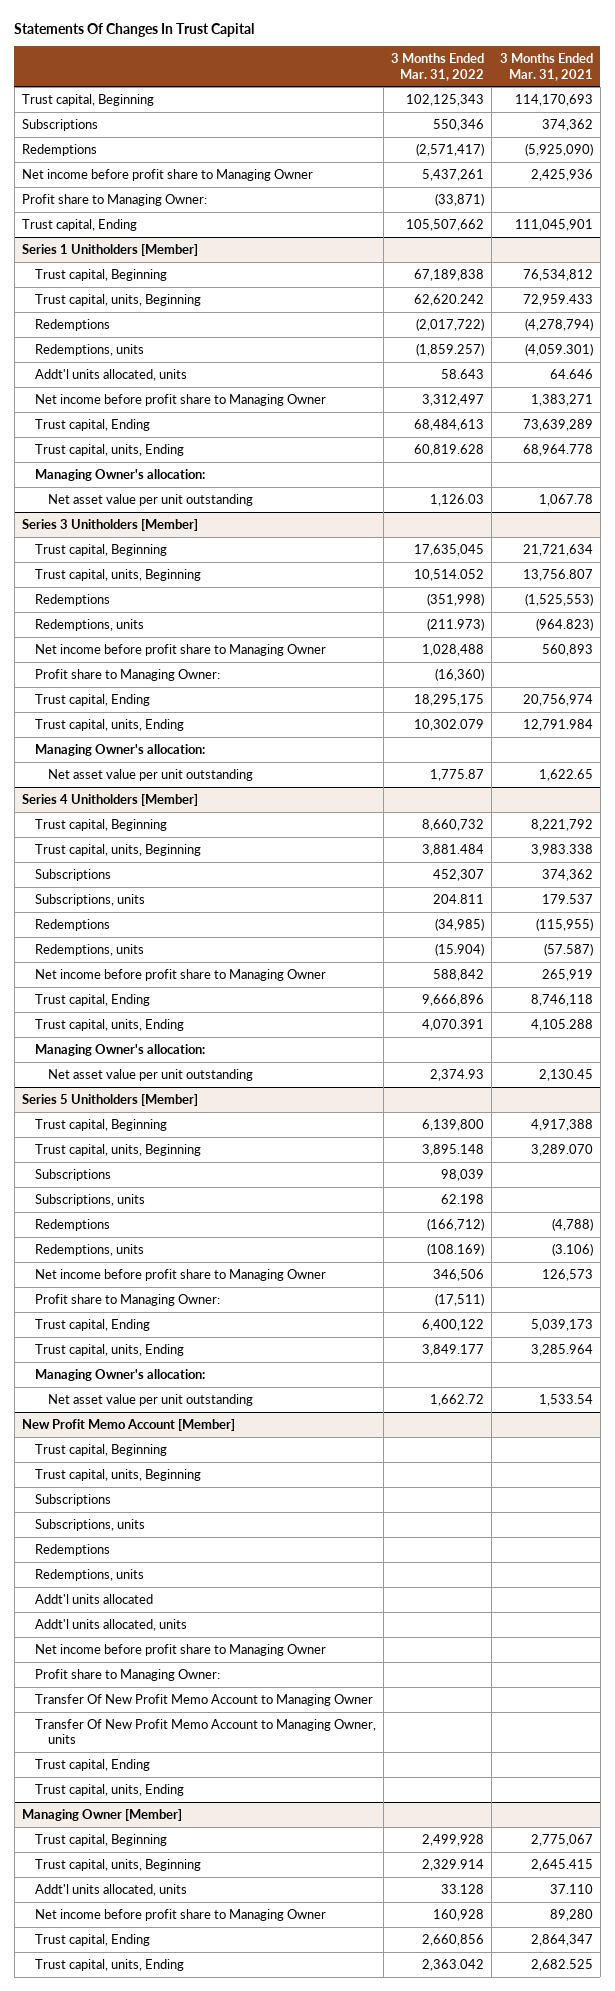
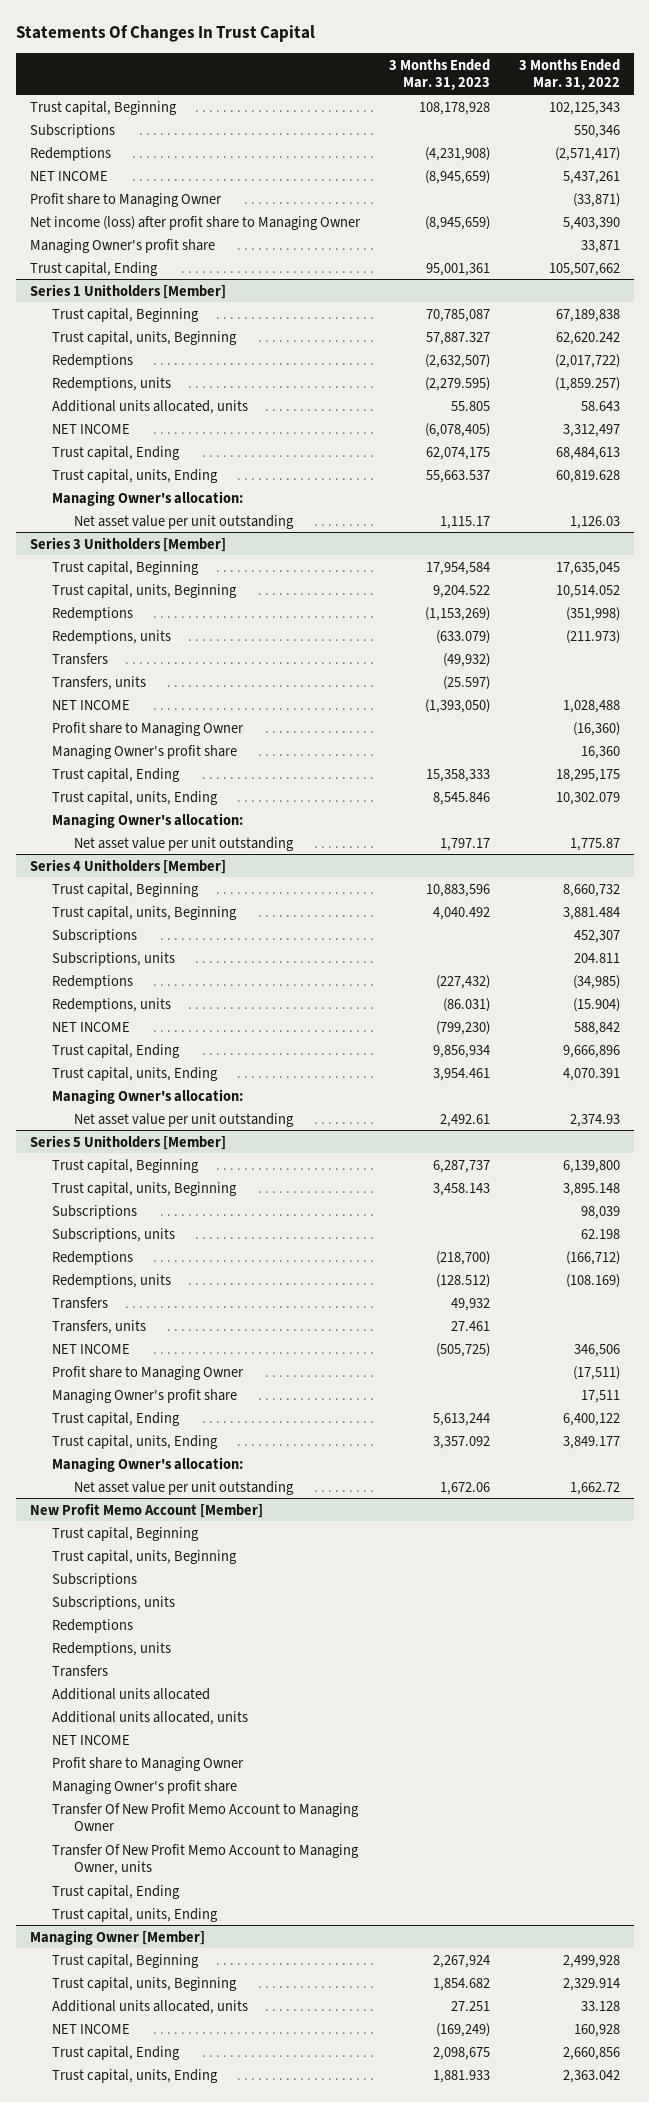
[499,52,593,81] 3 Months Ended Mar. 31, 2021 -> none
none -> [388,58,490,91] 3 Months Ended Mar. 31, 2023
[22,168,314,181] Net income before profit share to Managing Owner -> [29,170,108,181] NET INCOME
[22,193,208,206] Profit share to Managing Owner: -> [29,192,222,207] Profit share to Managing Owner
none -> [29,215,361,230] Net income (loss) after profit share to Managing Owner
none -> [29,238,215,253] Managing Owner's profit share
[34,368,187,381] Addt'l units allocated, units -> [51,399,248,414] Additional units allocated, units
[34,393,326,406] Net income before profit share to Managing Owner -> [51,423,130,434] NET INCOME
none -> [51,652,108,665] Transfers
none -> [51,675,146,690] Transfers, units
[34,643,326,656] Net income before profit share to Managing Owner -> [51,699,130,710] NET INCOME
[34,668,220,681] Profit share to Managing Owner: -> [51,721,244,736] Profit share to Managing Owner
none -> [51,744,237,759] Managing Owner's profit share
[34,968,326,981] Net income before profit share to Managing Owner -> [51,1021,130,1032] NET INCOME
none -> [51,1296,108,1309] Transfers
none -> [51,1319,146,1334] Transfers, units
[34,1268,326,1281] Net income before profit share to Managing Owner -> [51,1343,130,1354] NET INCOME
[34,1293,220,1306] Profit share to Managing Owner: -> [51,1365,244,1380] Profit share to Managing Owner
none -> [51,1388,237,1403] Managing Owner's profit share
none -> [51,1664,108,1677] Transfers
[34,1593,153,1604] Addt'l units allocated -> [51,1687,210,1700] Additional units allocated
[34,1618,187,1631] Addt'l units allocated, units -> [51,1710,248,1725] Additional units allocated, units
[34,1643,326,1656] Net income before profit share to Managing Owner -> [51,1734,130,1745] NET INCOME
[34,1668,220,1681] Profit share to Managing Owner: -> [51,1756,244,1771] Profit share to Managing Owner
none -> [51,1779,237,1794] Managing Owner's profit share
[34,1883,187,1896] Addt'l units allocated, units -> [51,1999,248,2014] Additional units allocated, units
[34,1908,326,1921] Net income before profit share to Managing Owner -> [51,2023,130,2034] NET INCOME

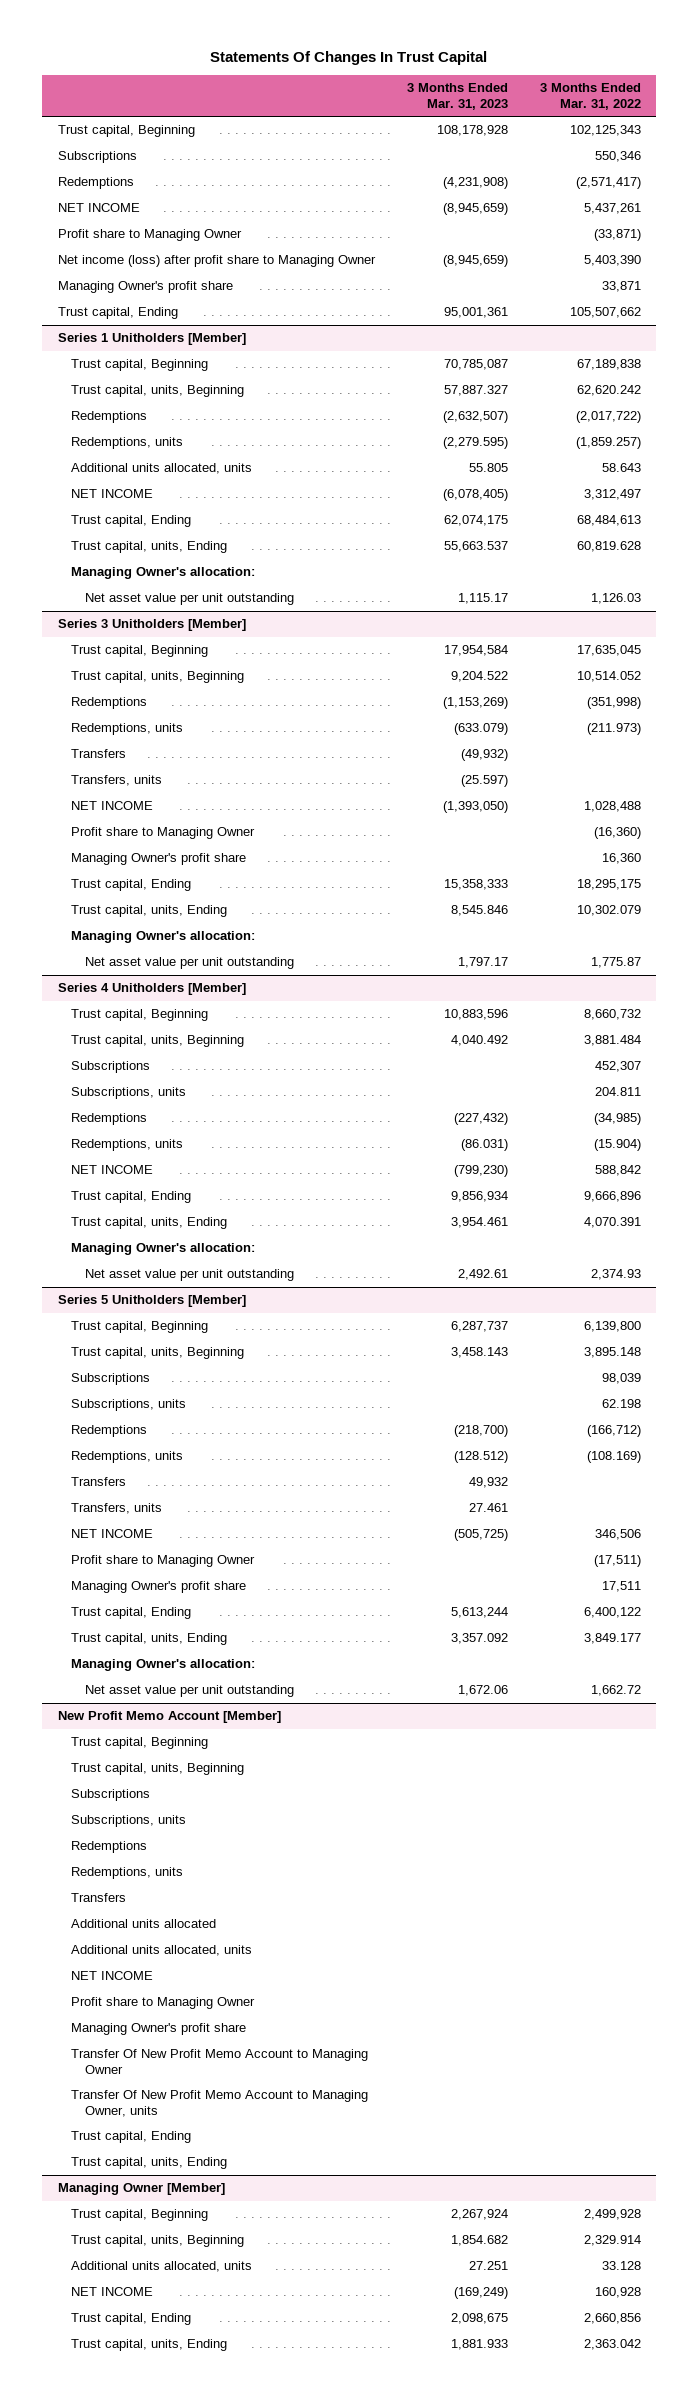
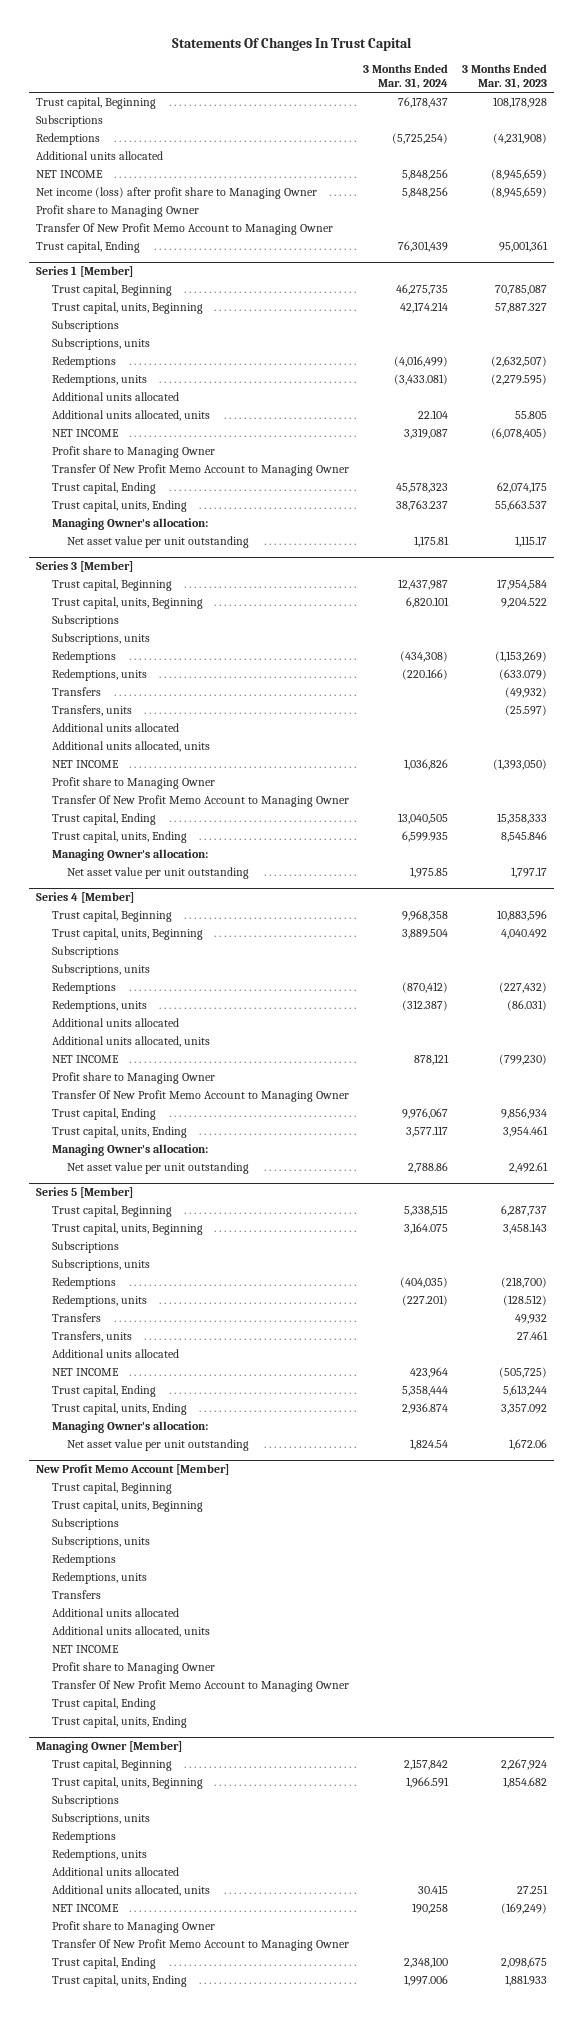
[539,83,641,111] 3 Months Ended Mar. 31, 2022 -> none
none -> [362,63,448,90] 3 Months Ended Mar. 31, 2024
none -> [36,151,164,161] Additional units allocated
[58,281,234,294] Managing Owner's profit share -> none
[58,229,243,242] Profit share to Managing Owner -> [36,205,200,218] Profit share to Managing Owner
none -> [36,223,334,236] Transfer Of New Profit Memo Account to Managing Owner
[58,333,247,346] Series 1 Unitholders [Member] -> [36,266,134,278] Series 1 [Member]
none -> [51,320,119,333] Subscriptions
none -> [51,338,150,351] Subscriptions, units
none -> [51,392,179,402] Additional units allocated
none -> [51,446,215,459] Profit share to Managing Owner
none -> [51,464,349,477] Transfer Of New Profit Memo Account to Managing Owner
[58,619,247,632] Series 3 Unitholders [Member] -> [36,561,134,573] Series 3 [Member]
none -> [51,615,119,628] Subscriptions
none -> [51,633,150,646] Subscriptions, units
none -> [51,723,179,733] Additional units allocated
none -> [51,741,210,753] Additional units allocated, units
[71,853,247,866] Managing Owner's profit share -> none
none -> [51,795,349,808] Transfer Of New Profit Memo Account to Managing Owner
[58,983,247,996] Series 4 Unitholders [Member] -> [36,892,135,904] Series 4 [Member]
none -> [51,1018,179,1028] Additional units allocated
none -> [51,1036,210,1048] Additional units allocated, units
none -> [51,1072,215,1085] Profit share to Managing Owner
none -> [51,1090,349,1103] Transfer Of New Profit Memo Account to Managing Owner
[58,1295,247,1308] Series 5 Unitholders [Member] -> [36,1187,134,1199] Series 5 [Member]
none -> [51,1349,179,1359] Additional units allocated
[71,1555,256,1568] Profit share to Managing Owner -> none
[71,1581,247,1594] Managing Owner's profit share -> none
[71,2023,247,2036] Managing Owner's profit share -> none
[71,2090,369,2117] Transfer Of New Profit Memo Account to Managing Owner, units -> none
none -> [51,1795,119,1808] Subscriptions
none -> [51,1813,150,1826] Subscriptions, units
none -> [51,1831,116,1844] Redemptions
none -> [51,1849,147,1862] Redemptions, units
none -> [51,1867,179,1877] Additional units allocated
none -> [51,1921,215,1934] Profit share to Managing Owner
none -> [51,1939,349,1952] Transfer Of New Profit Memo Account to Managing Owner

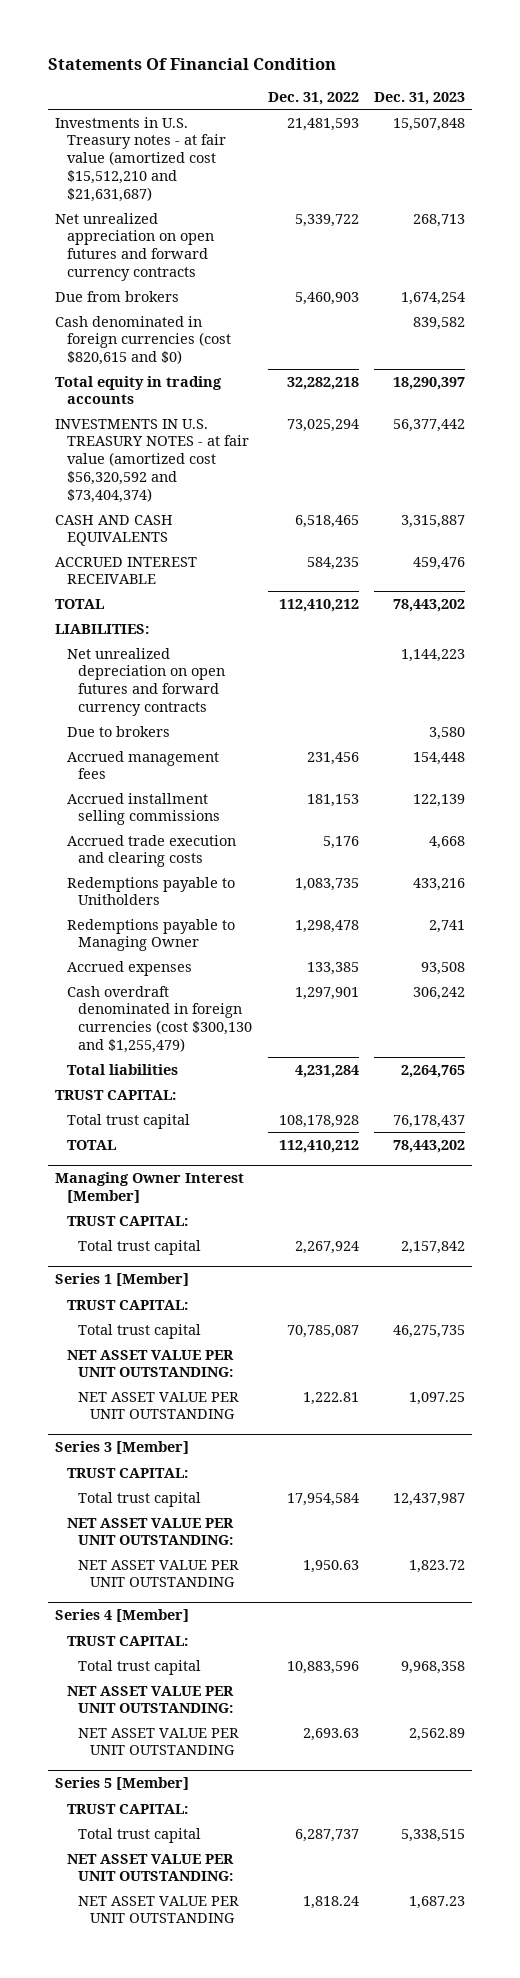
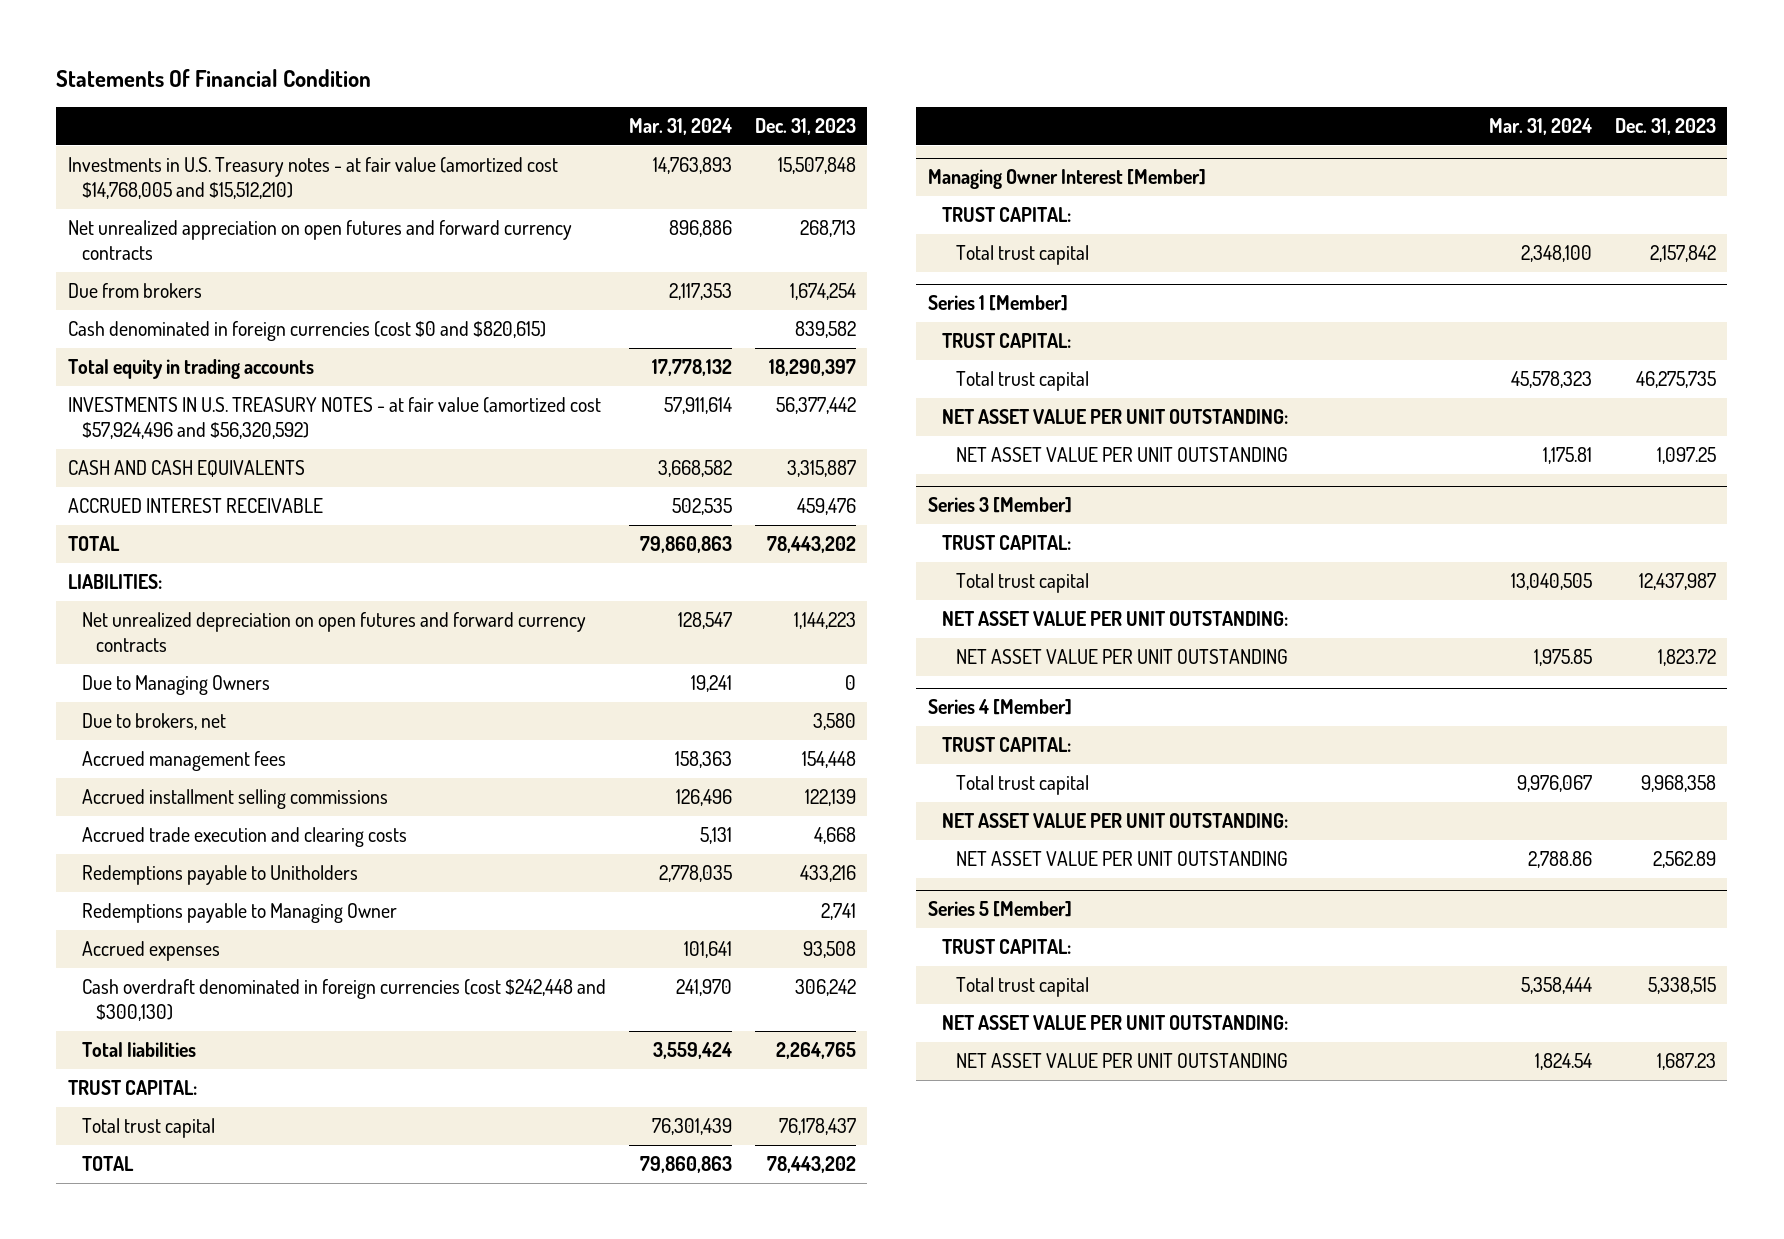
[267,92,359,106] Dec. 31, 2022 -> none
none -> [628,117,732,135] Mar. 31, 2024
[55,116,226,202] Investments in U.S. Treasury notes - at fair value (amortized cost $15,512,210 and $21,631,687) -> [67,157,558,199] Investments in U.S. Treasury notes - at fair value (amortized cost $14,768,005 and $15,512,210)
[55,315,231,366] Cash denominated in foreign currencies (cost $820,615 and $0) -> [67,321,546,342] Cash denominated in foreign currencies (cost $0 and $820,615)
[55,418,249,503] INVESTMENTS IN U.S. TREASURY NOTES - at fair value (amortized cost $56,320,592 and $73,404,374) -> [67,397,601,439] INVESTMENTS IN U.S. TREASURY NOTES - at fair value (amortized cost $57,924,496 and $56,320,592)
none -> [81,675,270,696] Due to Managing Owners
[66,725,170,737] Due to brokers -> [81,713,226,731] Due to brokers, net
[66,985,253,1053] Cash overdraft denominated in foreign currencies (cost $300,130 and $1,255,479) -> [81,979,606,1021] Cash overdraft denominated in foreign currencies (cost $242,448 and $300,130)

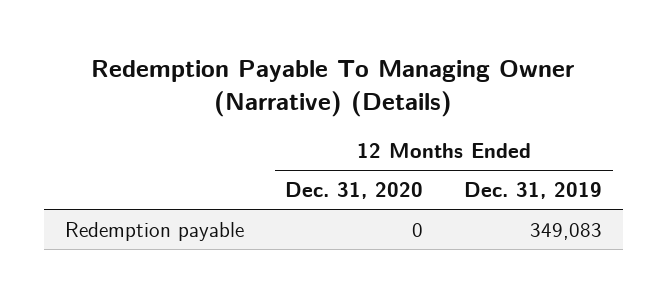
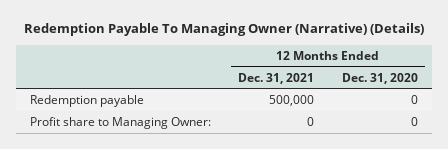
[464,182,603,200] Dec. 31, 2019 -> none
none -> [238,72,315,84] Dec. 31, 2021
none -> [29,116,211,129] Profit share to Managing Owner:

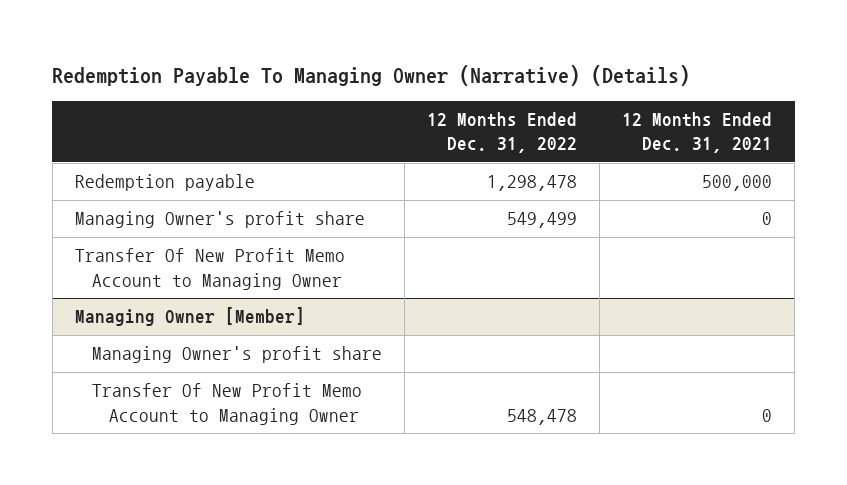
[342,72,419,84] Dec. 31, 2020 -> none
none -> [427,112,578,154] 12 Months Ended Dec. 31, 2022
[29,116,211,129] Profit share to Managing Owner: -> [74,211,365,229] Managing Owner's profit share
none -> [74,248,345,290] Transfer Of New Profit Memo Account to Managing Owner
none -> [74,307,305,327] Managing Owner [Member]
none -> [91,346,382,364] Managing Owner's profit share
none -> [91,383,362,425] Transfer Of New Profit Memo Account to Managing Owner

